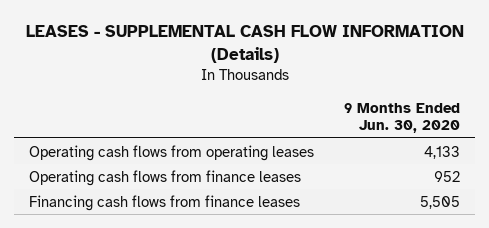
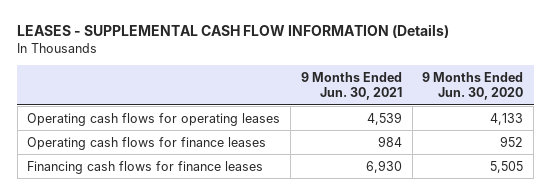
none -> [300,71,402,101] 9 Months Ended Jun. 30, 2021
[29,144,315,161] Operating cash flows from operating leases -> [27,112,281,126] Operating cash flows for operating leases
[29,169,302,186] Operating cash flows from finance leases -> [27,136,267,150] Operating cash flows for finance leases
[29,194,301,211] Financing cash flows from finance leases -> [27,160,264,174] Financing cash flows for finance leases

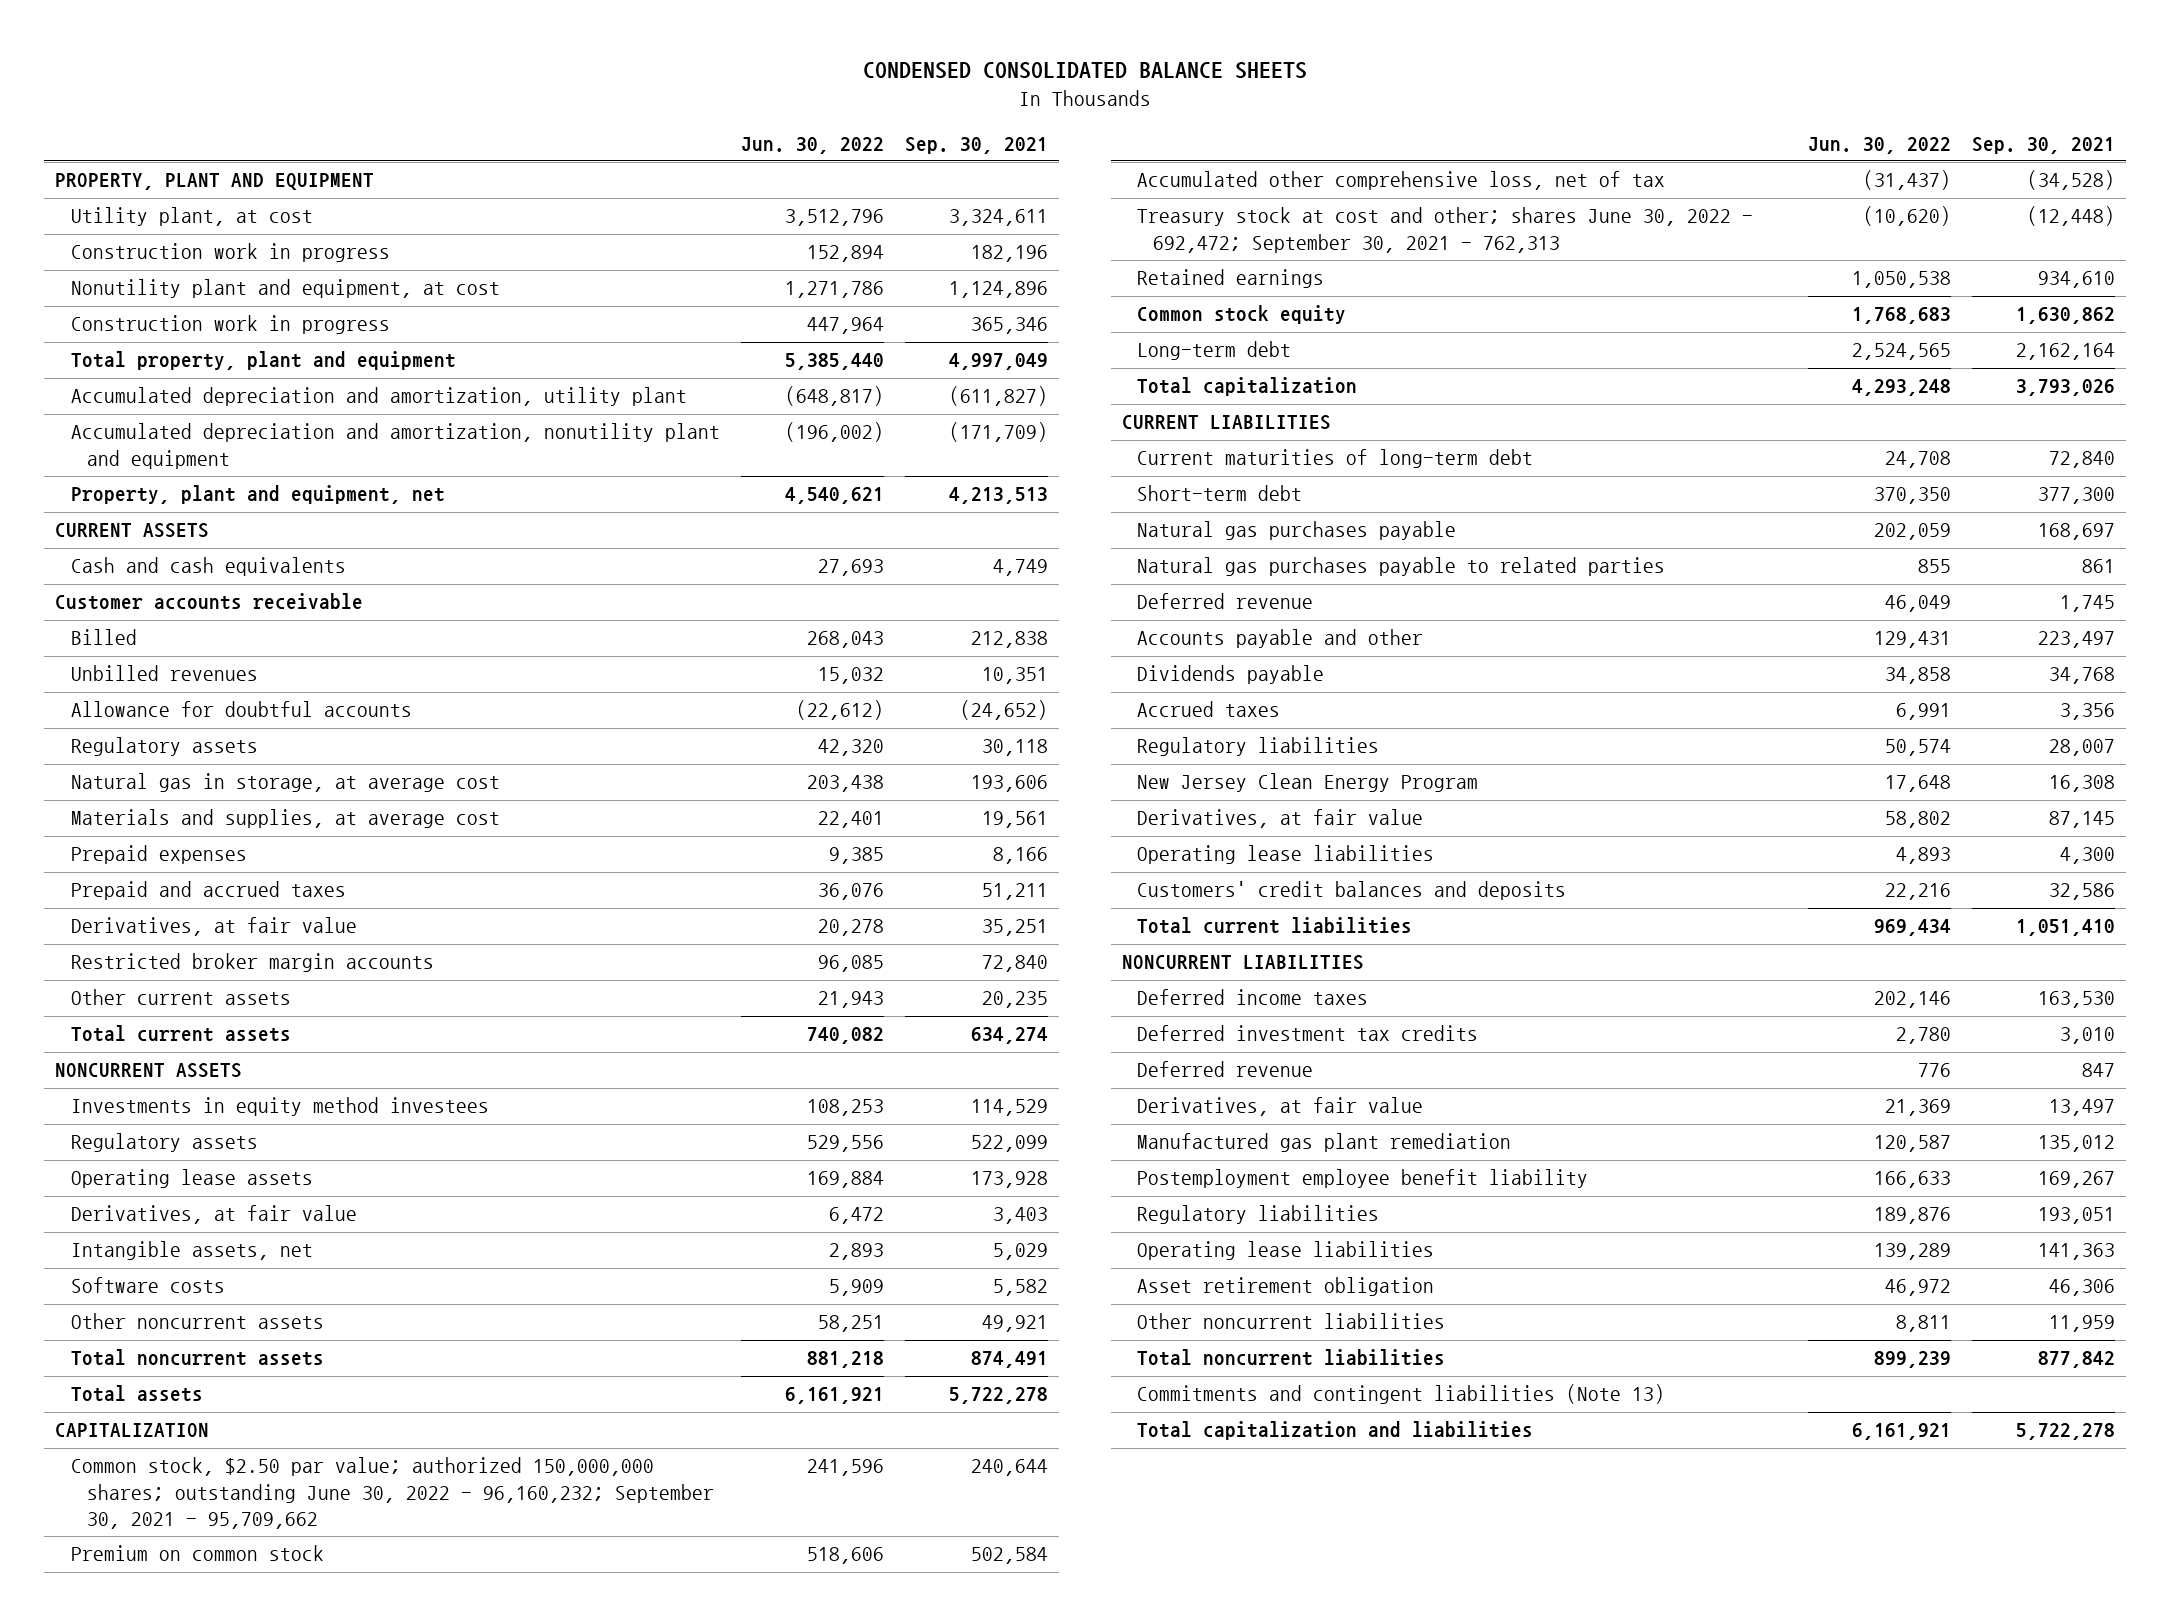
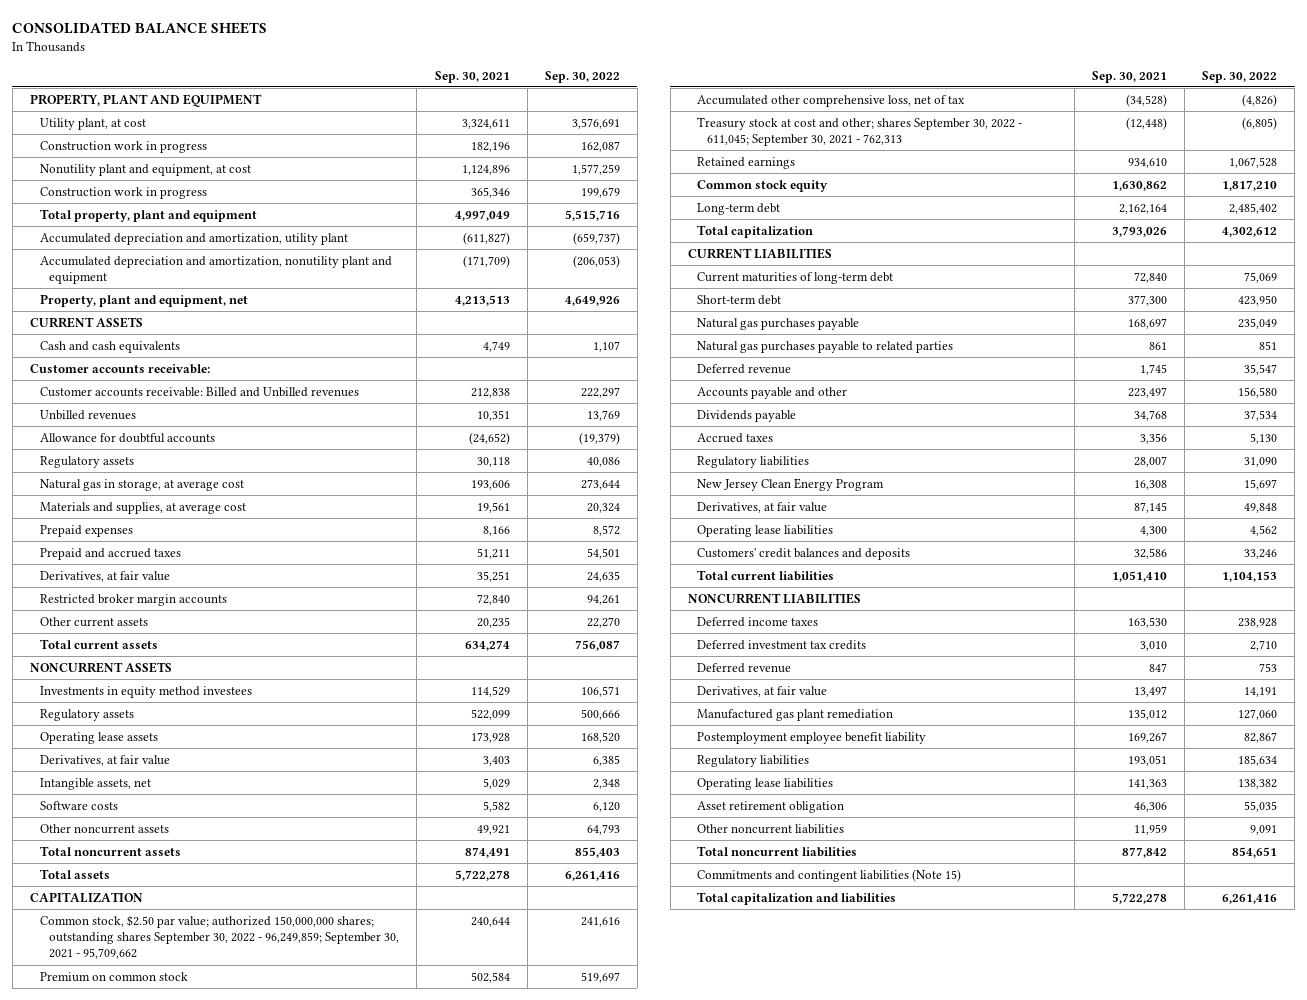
[863,61,1308,79] CONDENSED CONSOLIDATED BALANCE SHEETS -> [12,21,268,34] CONSOLIDATED BALANCE SHEETS
[741,136,885,154] Jun. 30, 2022 -> none
none -> [544,70,620,83] Sep. 30, 2022
[55,593,364,611] Customer accounts receivable -> [29,363,210,374] Customer accounts receivable:
[70,629,137,646] Billed -> [39,386,359,397] Customer accounts receivable: Billed and Unbilled revenues
[70,1457,714,1530] Common stock, $2.50 par value; authorized 150,000,000 shares; outstanding June 30, 2022 - 96,160,232; September 30, 2021 - 95,709,662 -> [39,914,400,960] Common stock, $2.50 par value; authorized 150,000,000 shares; outstanding shares September 30, 2022 - 96,249,859; September 30, 2021 - 95,709,662
[1137,207,1754,253] Treasury stock at cost and other; shares June 30, 2022 - 692,472; September 30, 2021 - 762,313 -> [697,116,1023,147] Treasury stock at cost and other; shares September 30, 2022 - 611,045; September 30, 2021 - 762,313
[1137,1384,1666,1405] Commitments and contingent liabilities (Note 13) -> [697,868,962,882] Commitments and contingent liabilities (Note 15)

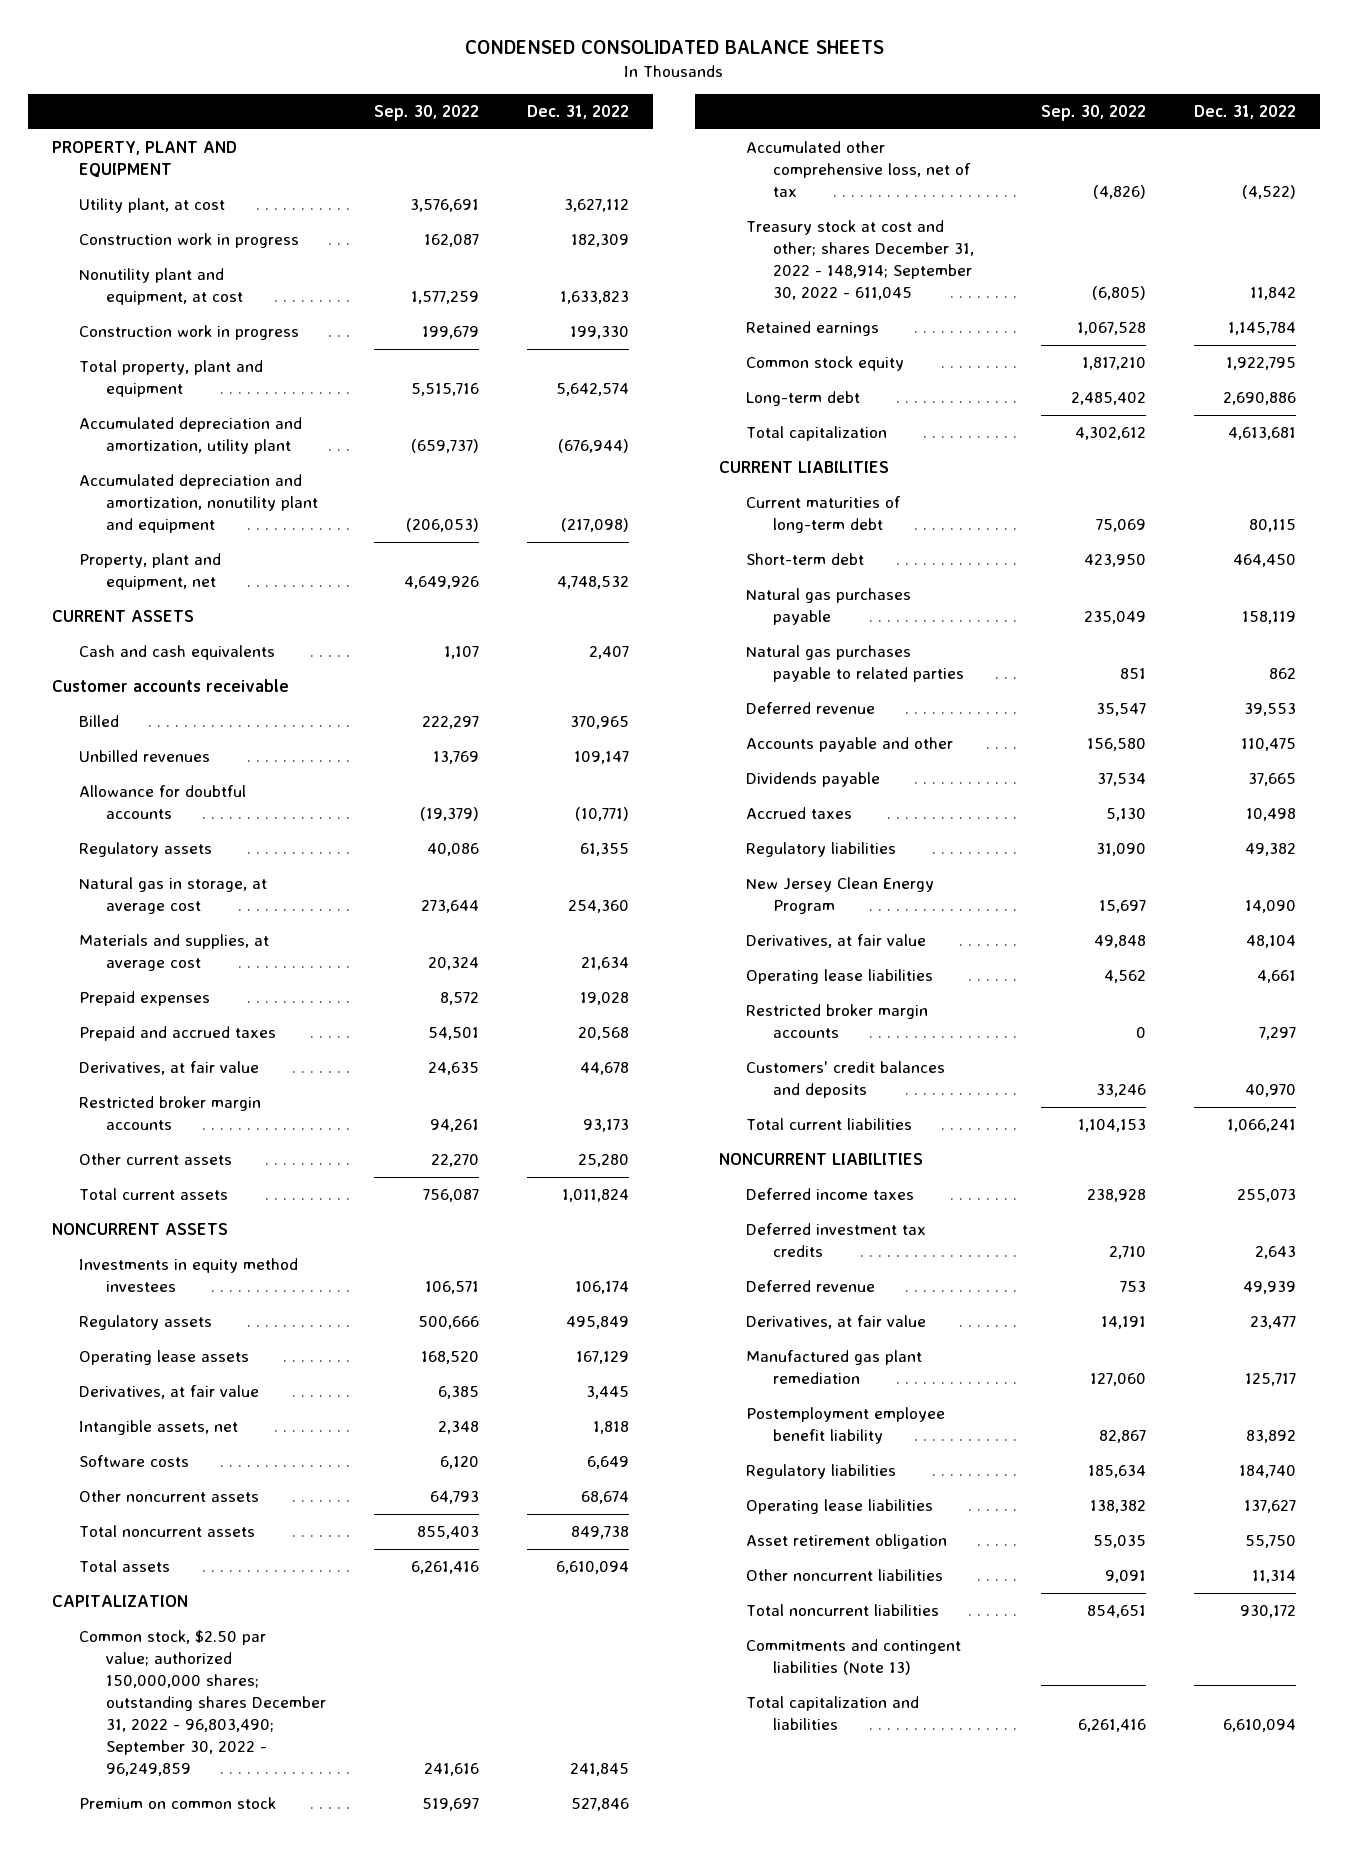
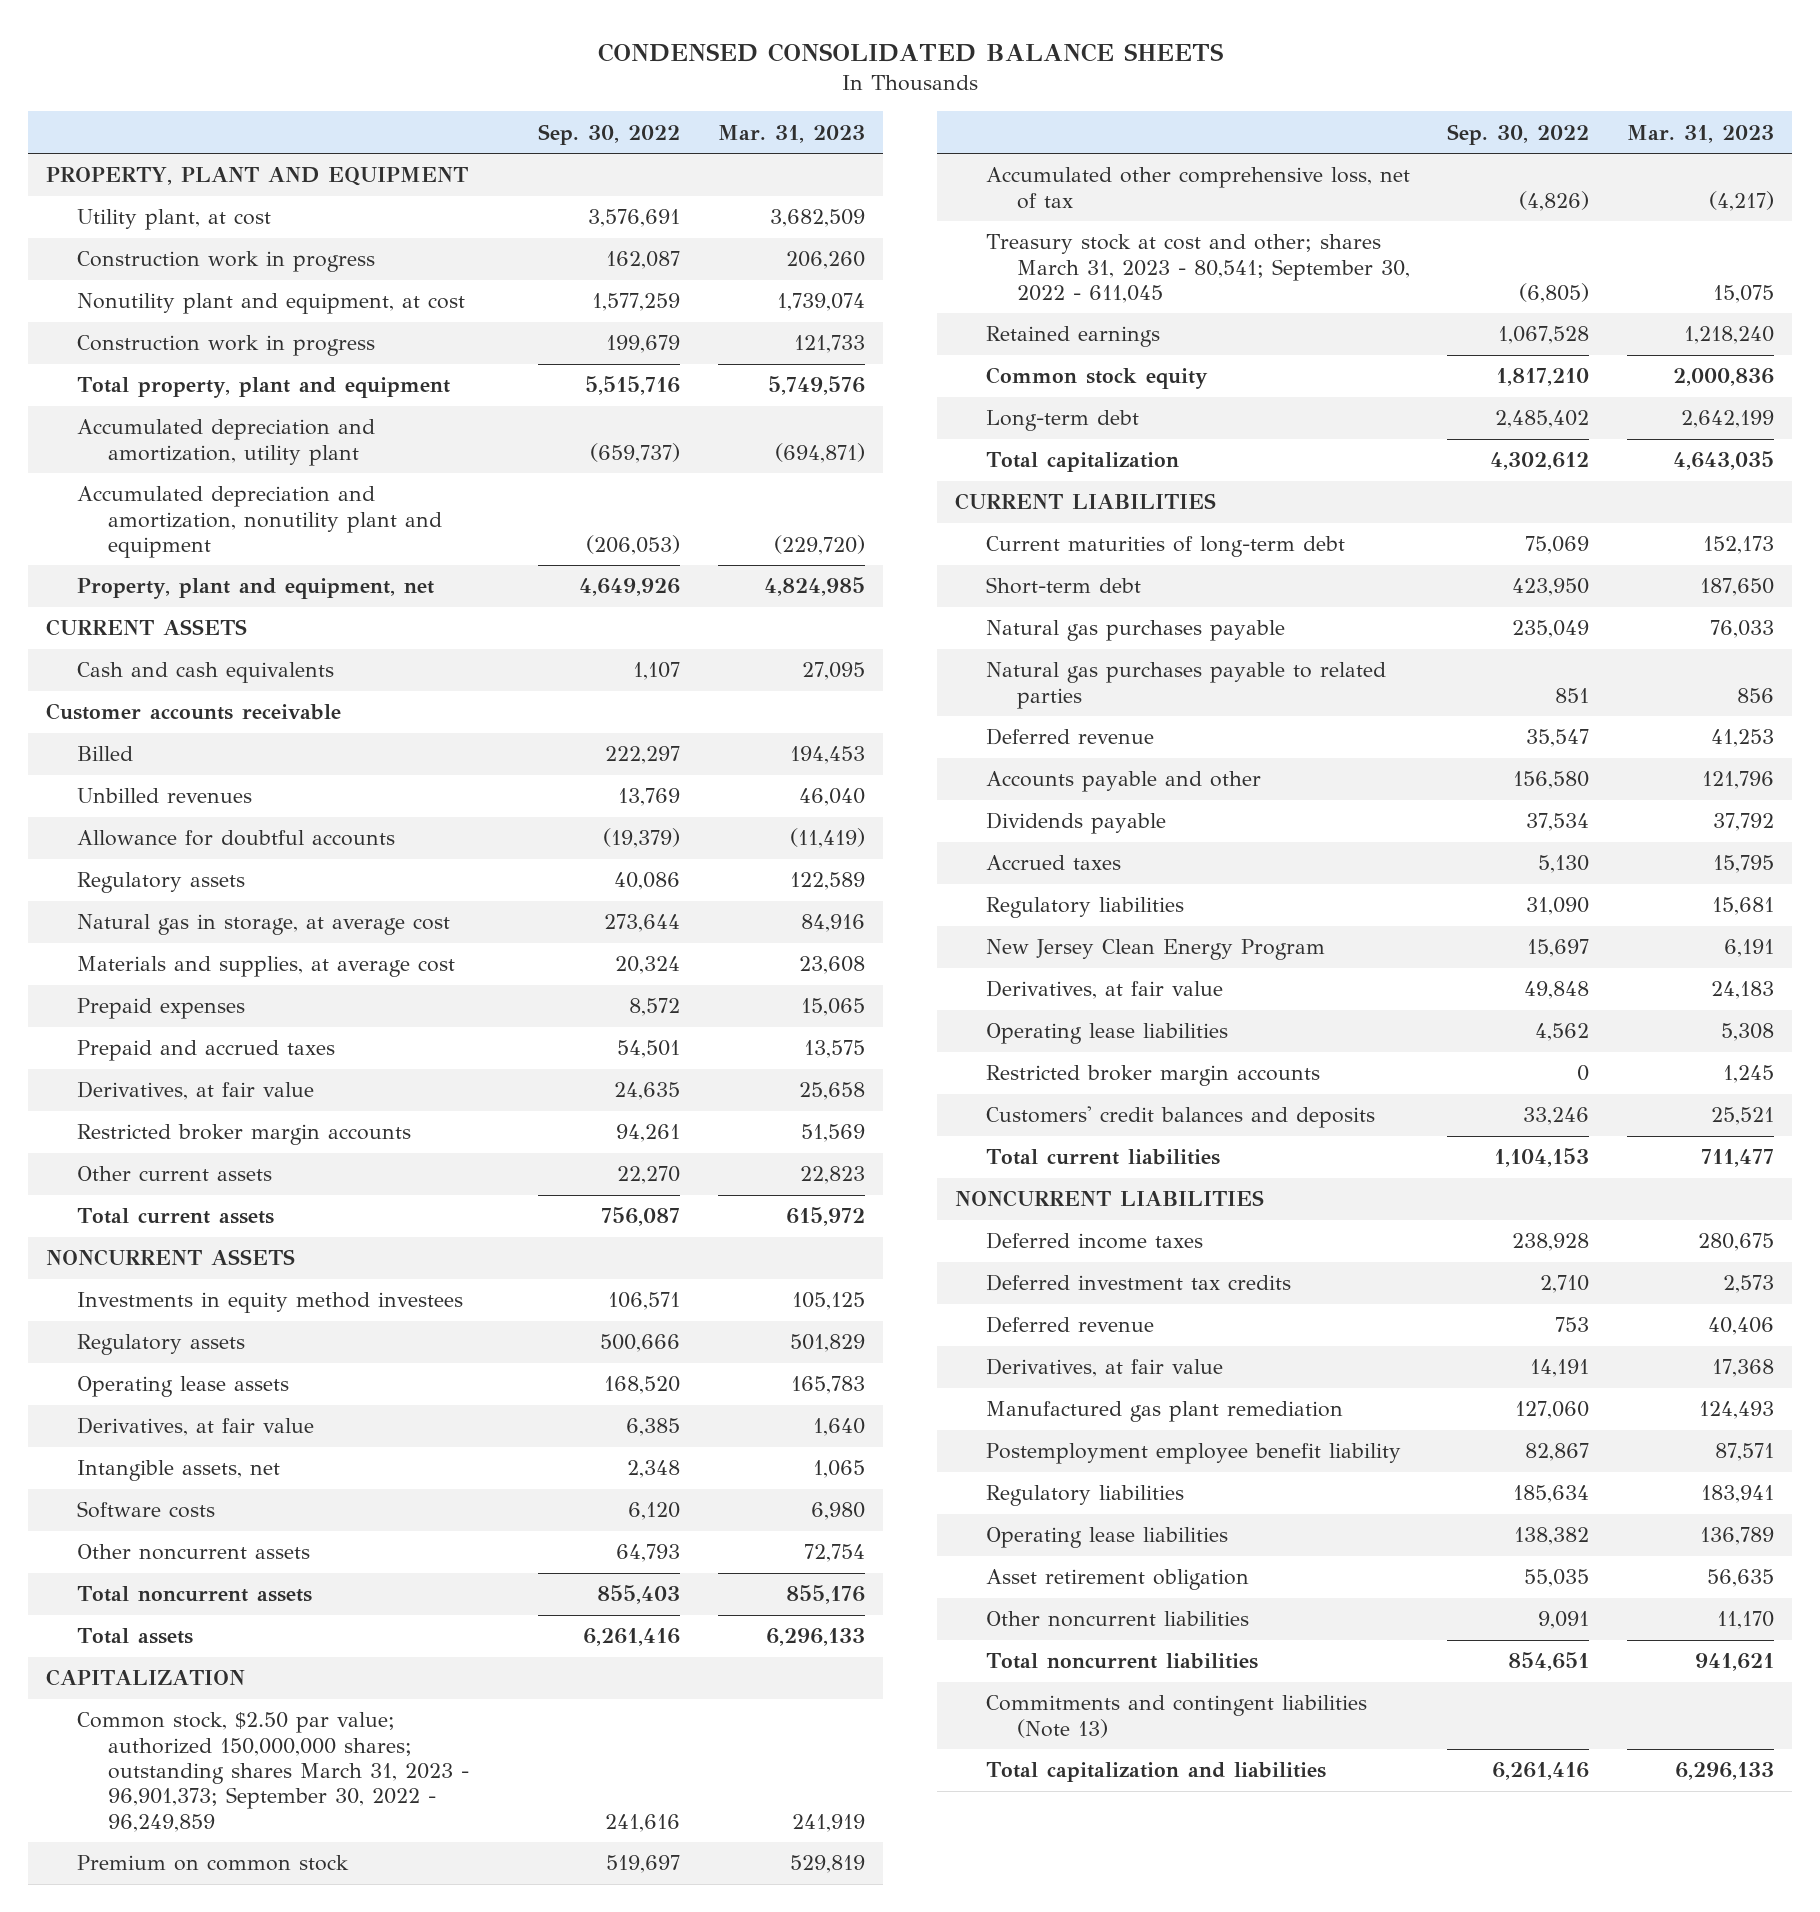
[526,104,629,119] Dec. 31, 2022 -> none
none -> [717,124,865,143] Mar. 31, 2023
[78,1630,326,1777] Common stock, $2.50 par value; authorized 150,000,000 shares; outstanding shares December 31, 2022 - 96,803,490; September 30, 2022 - 96,249,859 -> [77,1712,469,1832] Common stock, $2.50 par value; authorized 150,000,000 shares; outstanding shares March 31, 2023 - 96,901,373; September 30, 2022 - 96,249,859
[746,220,975,301] Treasury stock at cost and other; shares December 31, 2022 - 148,914; September 30, 2022 - 611,045 -> [986,234,1410,304] Treasury stock at cost and other; shares March 31, 2023 - 80,541; September 30, 2022 - 611,045

